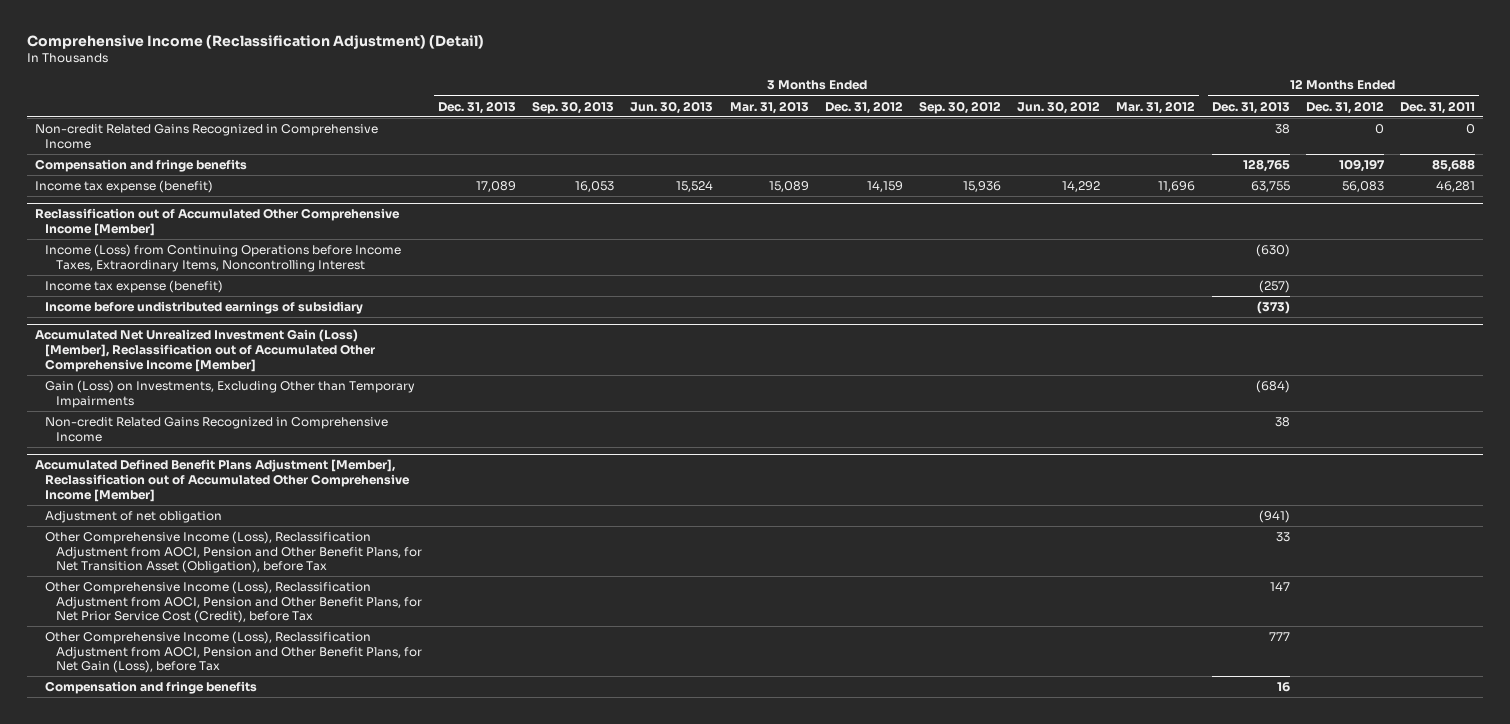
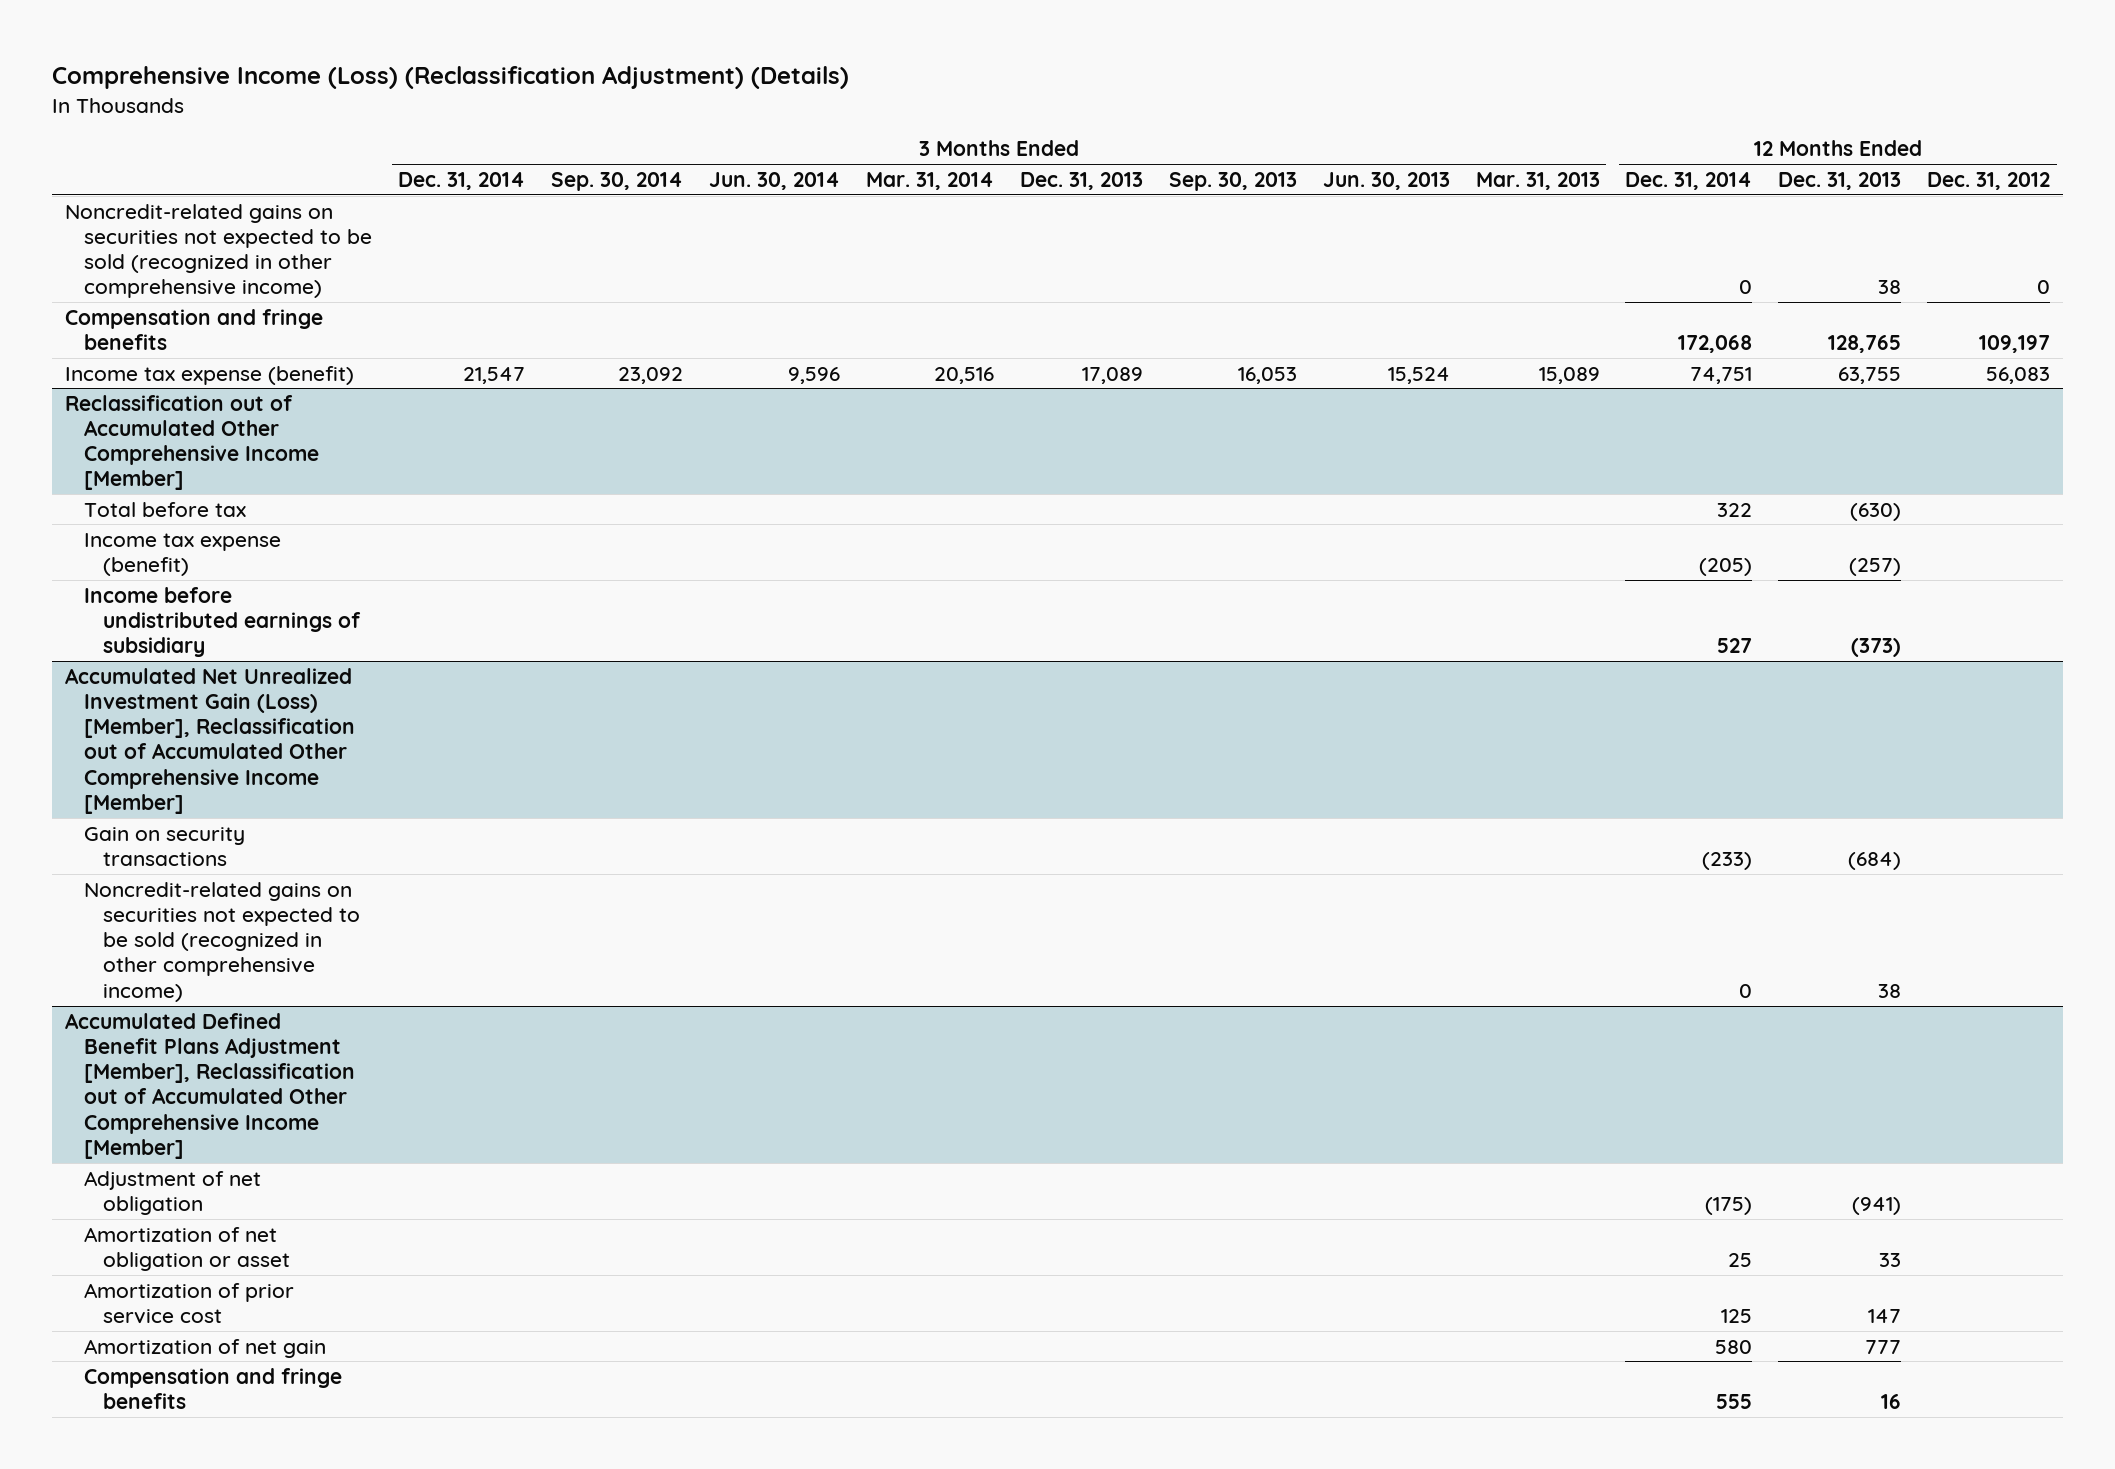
[27,34,485,49] Comprehensive Income (Reclassification Adjustment) (Detail) -> [52,66,850,90] Comprehensive Income (Loss) (Reclassification Adjustment) (Details)
[824,100,903,114] Dec. 31, 2012 -> none
[918,100,1001,114] Sep. 30, 2012 -> none
[1017,100,1101,114] Jun. 30, 2012 -> none
[1116,100,1196,114] Mar. 31, 2012 -> none
[1400,100,1476,114] Dec. 31, 2011 -> none
none -> [398,171,526,190] Dec. 31, 2014
none -> [550,171,683,191] Sep. 30, 2014
none -> [708,171,840,190] Jun. 30, 2014
none -> [865,171,994,190] Mar. 31, 2014
none -> [1625,171,1753,190] Dec. 31, 2014
[35,123,379,149] Non-credit Related Gains Recognized in Comprehensive Income -> [64,203,373,299] Noncredit-related gains on securities not expected to be sold (recognized in other comprehensive income)
[45,243,402,272] Income (Loss) from Continuing Operations before Income Taxes, Extraordinary Items, Noncontrolling Interest -> [84,501,247,517] Total before tax
[45,379,416,408] Gain (Loss) on Investments, Excluding Other than Temporary Impairments -> [84,826,246,866] Gain on security transactions
[45,416,389,442] Non-credit Related Gains Recognized in Comprehensive Income -> [84,881,361,1002] Noncredit-related gains on securities not expected to be sold (recognized in other comprehensive income)
[45,530,422,574] Other Comprehensive Income (Loss), Reclassification Adjustment from AOCI, Pension and Other Benefit Plans, for Net Transition Asset (Obligation), before Tax -> [84,1226,291,1271] Amortization of net obligation or asset
[45,580,422,624] Other Comprehensive Income (Loss), Reclassification Adjustment from AOCI, Pension and Other Benefit Plans, for Net Prior Service Cost (Credit), before Tax -> [84,1282,295,1324] Amortization of prior service cost
[45,630,422,674] Other Comprehensive Income (Loss), Reclassification Adjustment from AOCI, Pension and Other Benefit Plans, for Net Gain (Loss), before Tax -> [84,1338,327,1358] Amortization of net gain

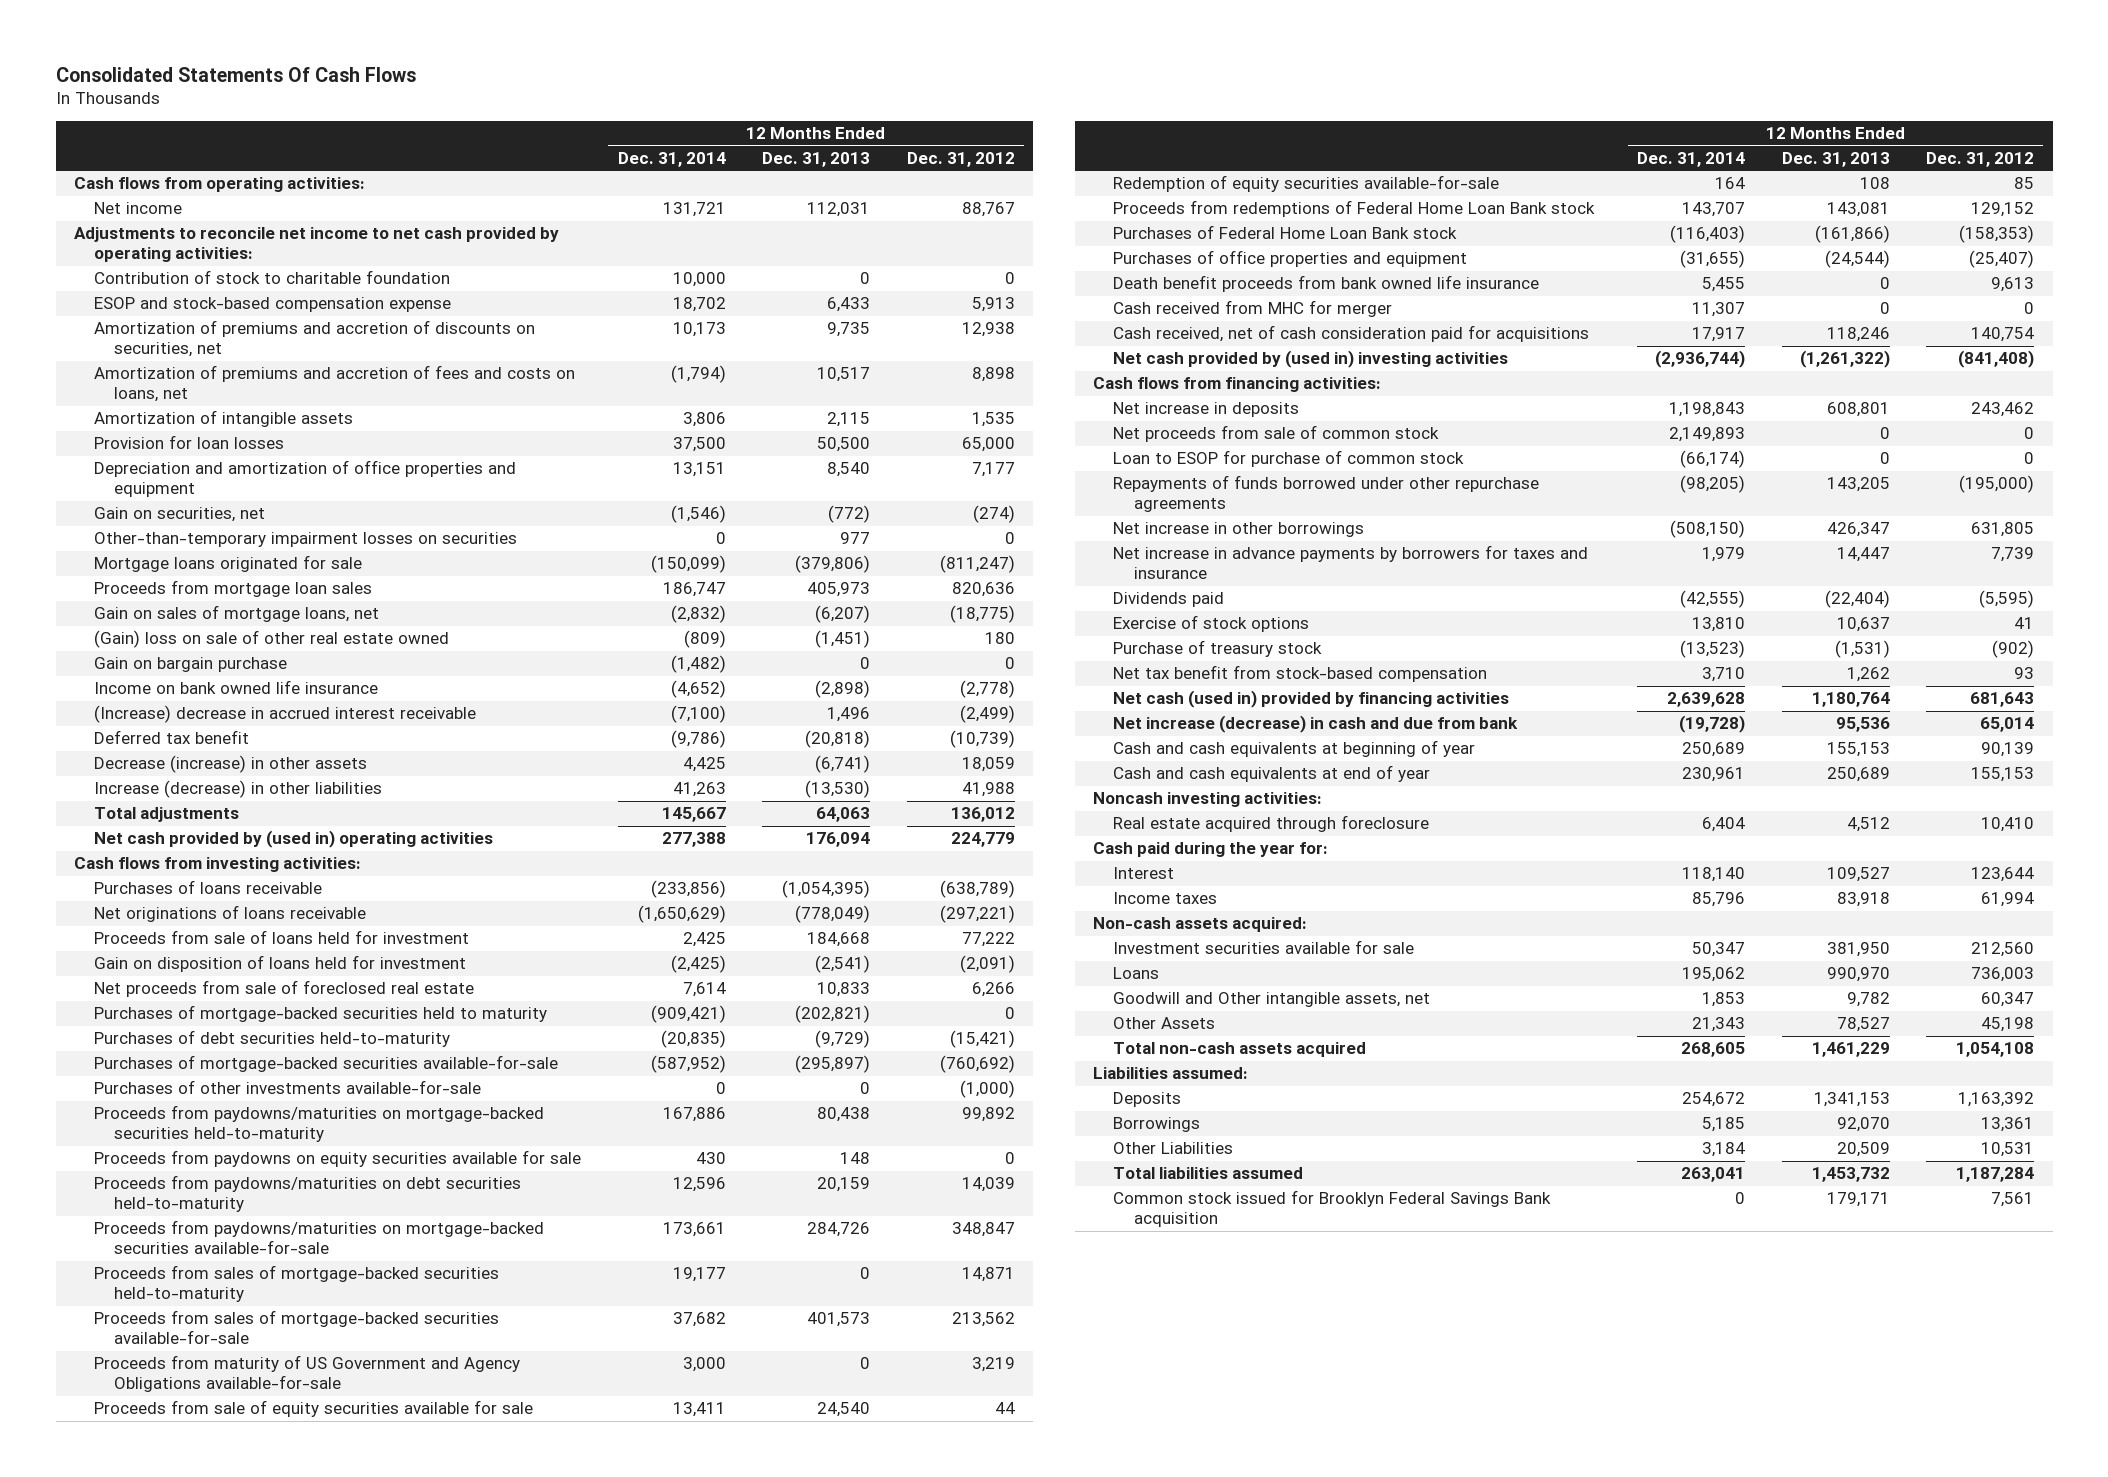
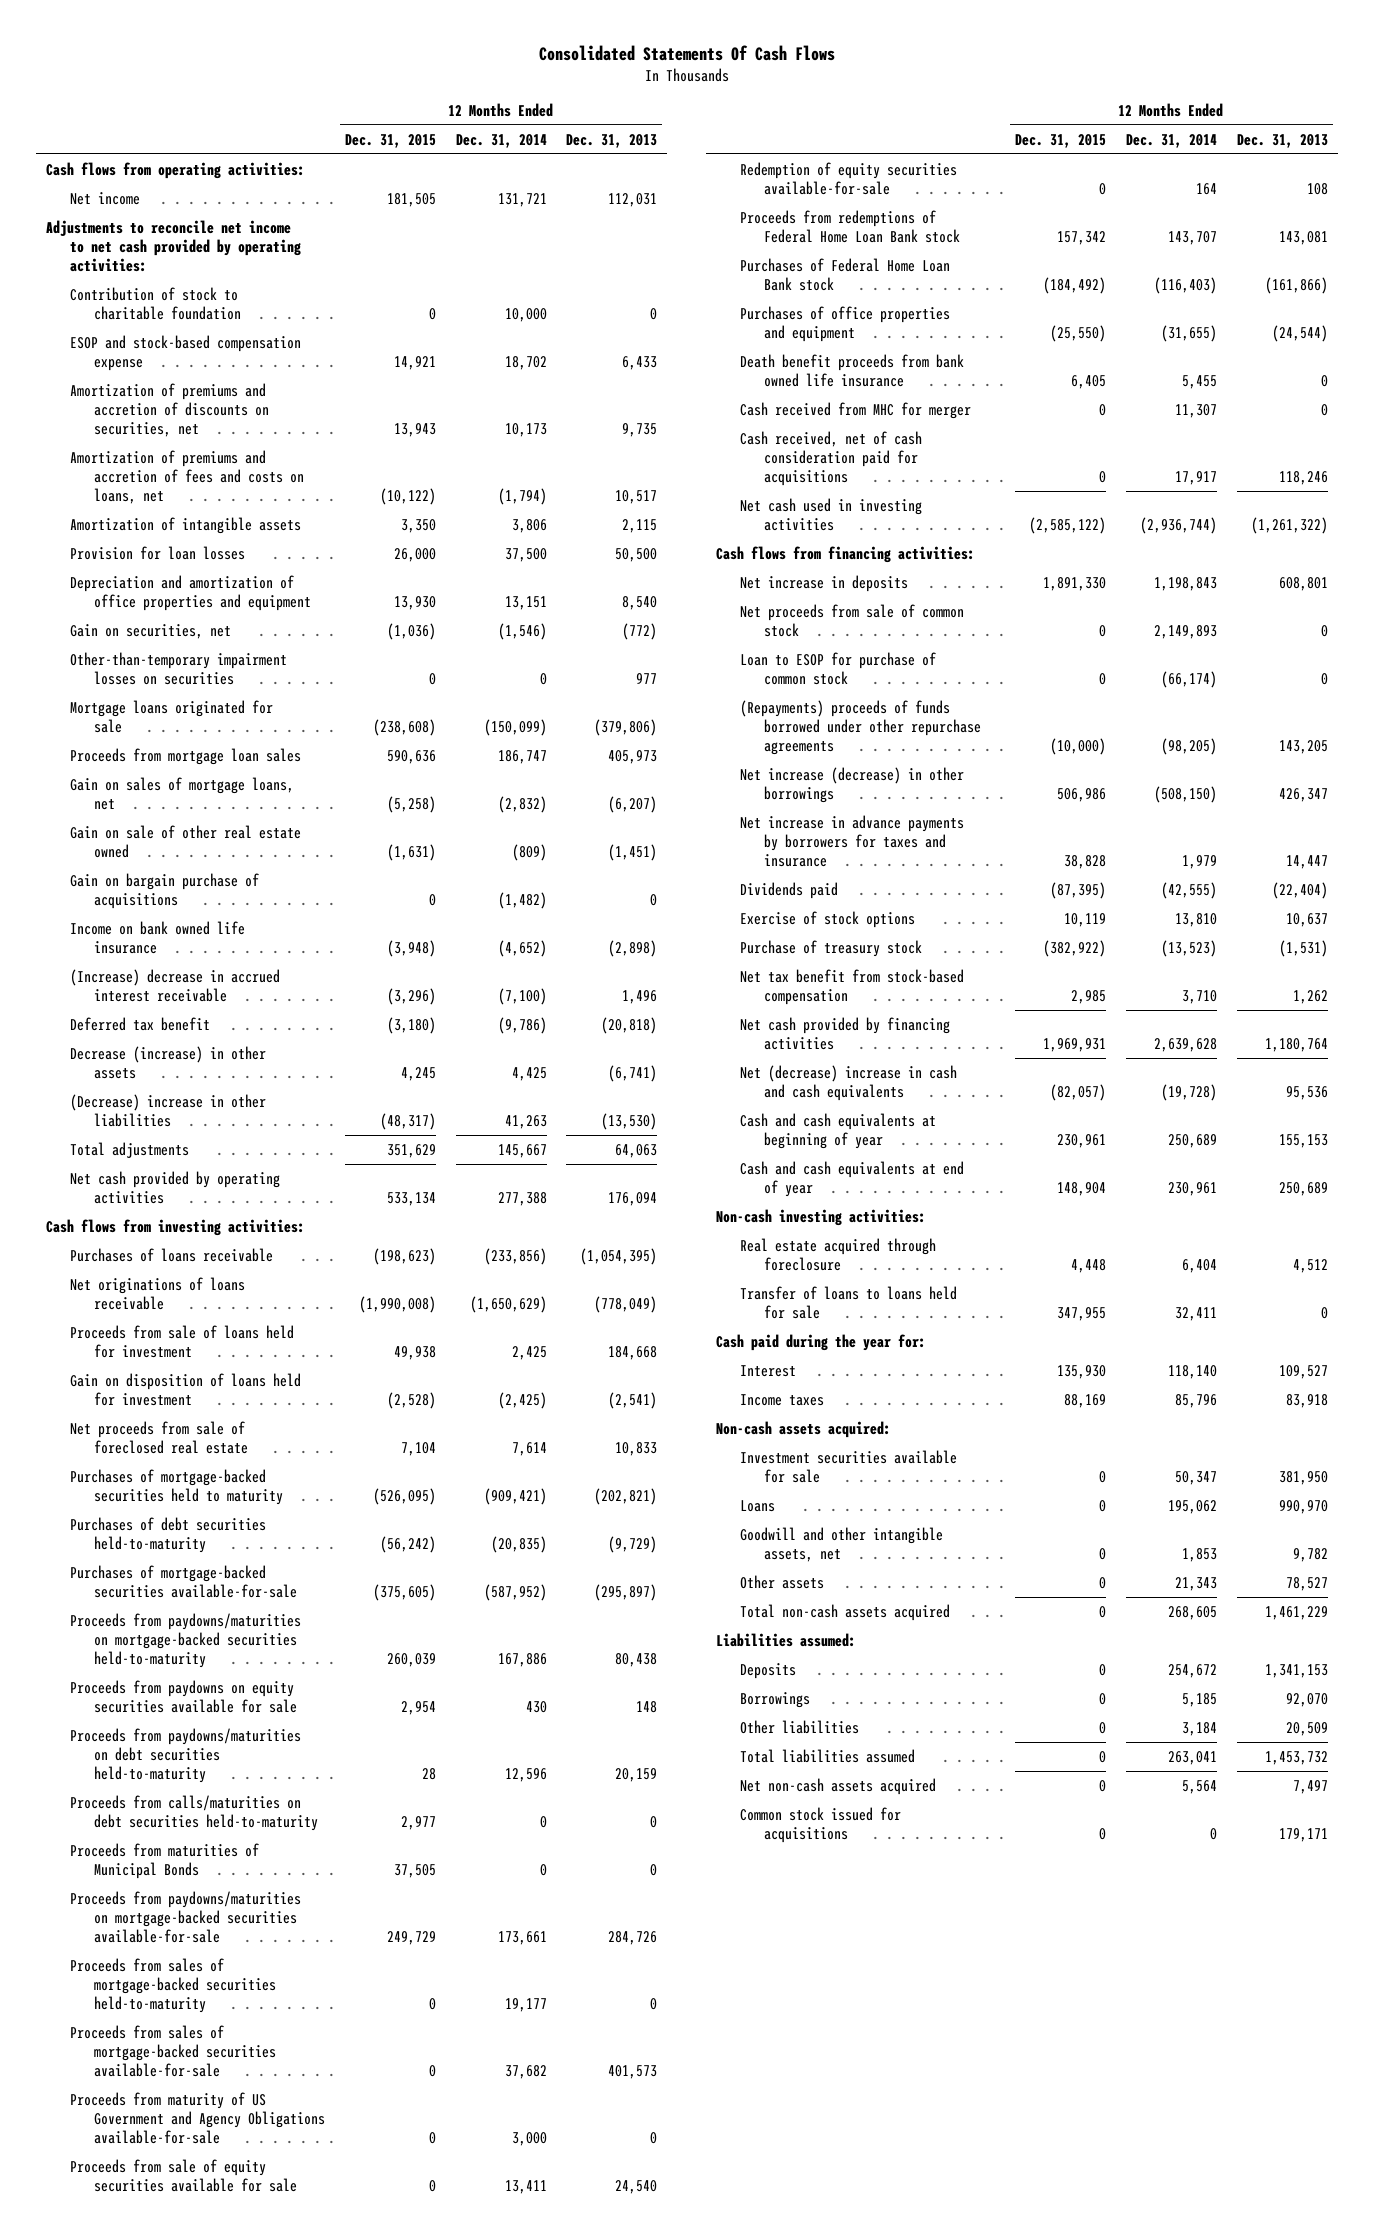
[906,152,1015,168] Dec. 31, 2012 -> none
none -> [344,133,436,148] Dec. 31, 2015
[93,630,449,649] (Gain) loss on sale of other real estate owned -> [69,824,301,858] Gain on sale of other real estate owned
[93,657,287,673] Gain on bargain purchase -> [69,872,259,909] Gain on bargain purchase of acquisitions
[93,780,382,799] Increase (decrease) in other liabilities -> [69,1093,266,1127] (Decrease) increase in other liabilities
[93,830,493,849] Net cash provided by (used in) operating activities -> [69,1170,280,1204] Net cash provided by operating activities
[93,1080,481,1095] Purchases of other investments available-for-sale -> none
none -> [69,1794,318,1831] Proceeds from calls/maturities on debt securities held-to-maturity
none -> [69,1842,259,1879] Proceeds from maturities of Municipal Bonds
[1113,350,1509,369] Net cash provided by (used in) investing activities -> [740,497,923,531] Net cash used in investing activities
[1113,475,1540,513] Repayments of funds borrowed under other repurchase agreements -> [740,699,982,755] (Repayments) proceeds of funds borrowed under other repurchase agreements
[1113,522,1365,538] Net increase in other borrowings -> [740,766,965,803] Net increase (decrease) in other borrowings
[1113,690,1510,709] Net cash (used in) provided by financing activities -> [740,1016,951,1050] Net cash provided by financing activities
[1113,715,1519,734] Net increase (decrease) in cash and due from bank -> [740,1064,958,1101] Net (decrease) increase in cash and cash equivalents
[1093,792,1323,808] Noncash investing activities: -> [715,1208,926,1226] Non-cash investing activities:
none -> [740,1285,958,1319] Transfer of loans to loans held for sale
[1113,992,1431,1008] Goodwill and Other intangible assets, net -> [740,1526,944,1562] Goodwill and other intangible assets, net
[1113,1017,1216,1030] Other Assets -> [740,1574,825,1589] Other assets
[1113,1142,1234,1155] Other Liabilities -> [740,1719,860,1734] Other liabilities
none -> [740,1777,937,1795] Net non-cash assets acquired
[1113,1190,1552,1228] Common stock issued for Brooklyn Federal Savings Bank acquisition -> [740,1806,902,1843] Common stock issued for acquisitions

